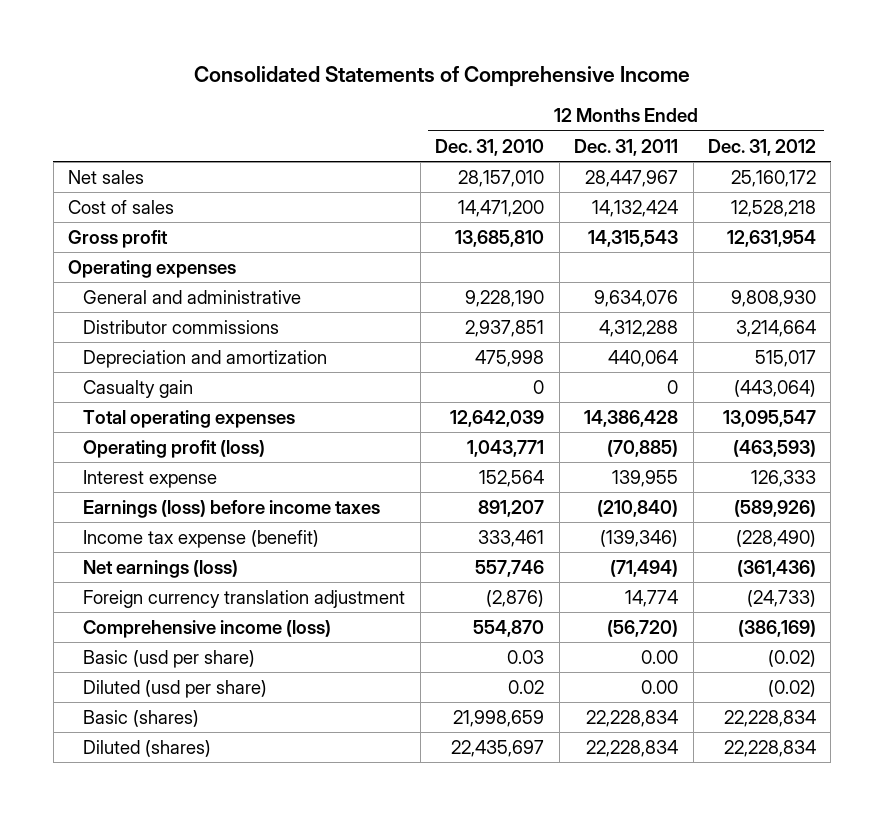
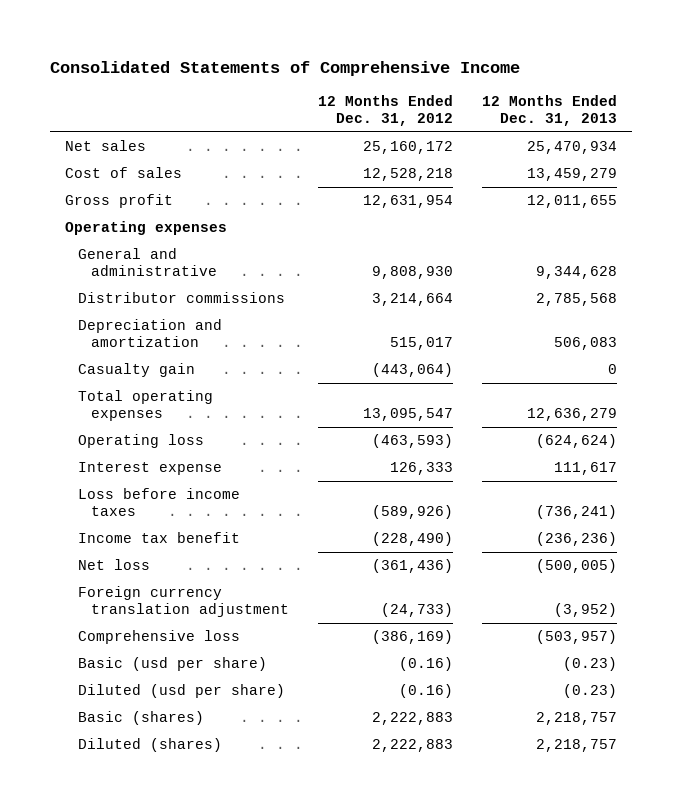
[435,138,545,156] Dec. 31, 2010 -> none
[574,138,679,156] Dec. 31, 2011 -> none
none -> [482,95,618,127] 12 Months Ended Dec. 31, 2013
[83,439,266,458] Operating profit (loss) -> [77,434,204,449] Operating loss
[83,499,381,518] Earnings (loss) before income taxes -> [77,488,240,517] Loss before income taxes
[83,529,320,548] Income tax expense (benefit) -> [77,532,240,544] Income tax benefit
[83,559,239,578] Net earnings (loss) -> [77,559,150,571] Net loss
[83,619,332,638] Comprehensive income (loss) -> [77,630,240,645] Comprehensive loss
[768,649,817,667] (0.02) -> [398,657,453,672] (0.16)
[768,679,817,697] (0.02) -> [398,684,453,699] (0.16)
[724,709,817,727] 22,228,834 -> [371,712,453,726] 2,222,883
[724,739,817,757] 22,228,834 -> [371,739,453,753] 2,222,883

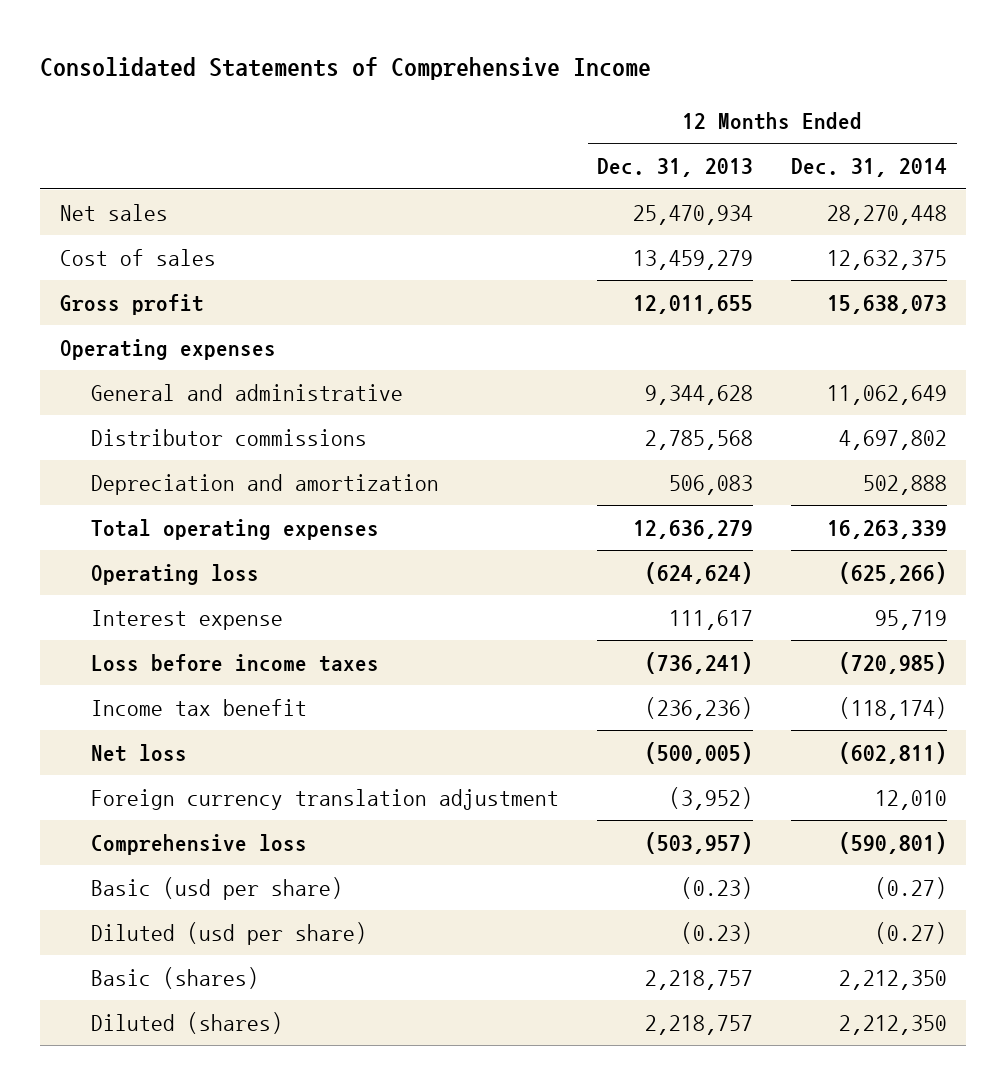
[317,95,453,127] 12 Months Ended Dec. 31, 2012 -> none
none -> [791,158,948,178] Dec. 31, 2014
[77,363,195,378] Casualty gain -> none

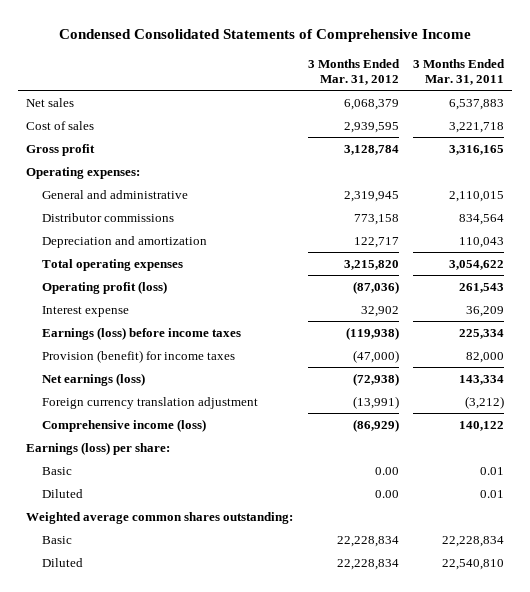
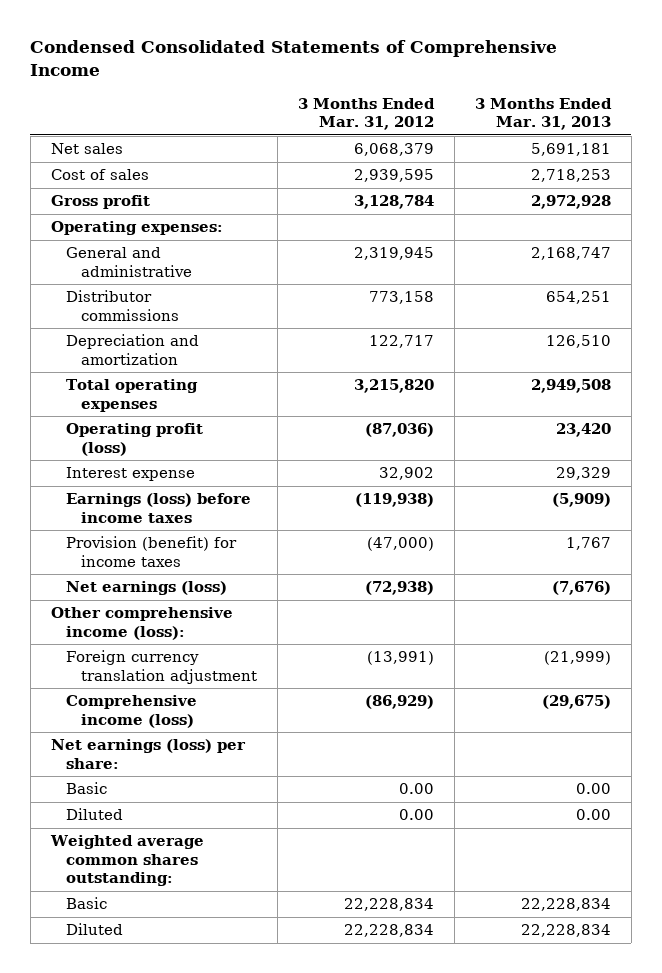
[413,58,506,86] 3 Months Ended Mar. 31, 2011 -> none
none -> [474,97,612,131] 3 Months Ended Mar. 31, 2013
none -> [50,607,233,640] Other comprehensive income (loss):
[25,441,170,455] Earnings (loss) per share: -> [50,739,246,769] Net earnings (loss) per share:

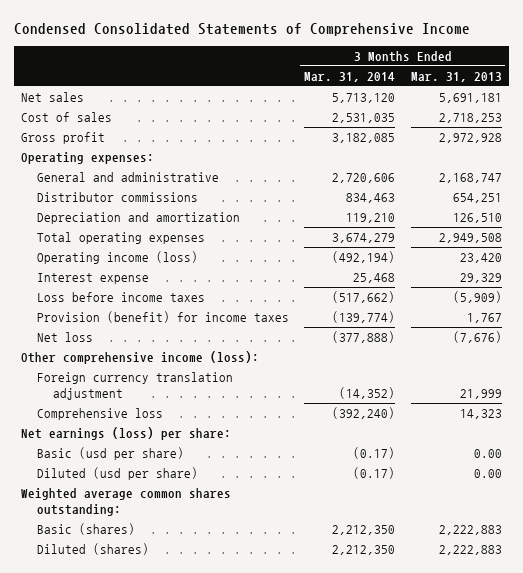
[297,97,435,131] 3 Months Ended Mar. 31, 2012 -> none
none -> [304,72,396,83] Mar. 31, 2014
[65,423,203,456] Operating profit (loss) -> [36,251,198,265] Operating income (loss)
[65,493,251,523] Earnings (loss) before income taxes -> [36,292,205,303] Loss before income taxes
[65,581,227,596] Net earnings (loss) -> [36,332,93,343] Net loss
[543,651,611,666] (21,999) -> [459,389,502,400] 21,999
[65,695,197,728] Comprehensive income (loss) -> [36,408,163,421] Comprehensive loss
[541,695,611,710] (29,675) -> [459,409,502,420] 14,323
[65,782,107,795] Basic -> [36,447,184,461] Basic (usd per share)
[65,808,123,821] Diluted -> [36,467,198,481] Diluted (usd per share)
[65,897,107,910] Basic -> [36,523,135,536] Basic (shares)
[520,898,611,912] 22,228,834 -> [438,525,502,536] 2,222,883
[65,923,123,936] Diluted -> [36,543,149,556] Diluted (shares)
[520,924,611,938] 22,228,834 -> [438,545,502,556] 2,222,883

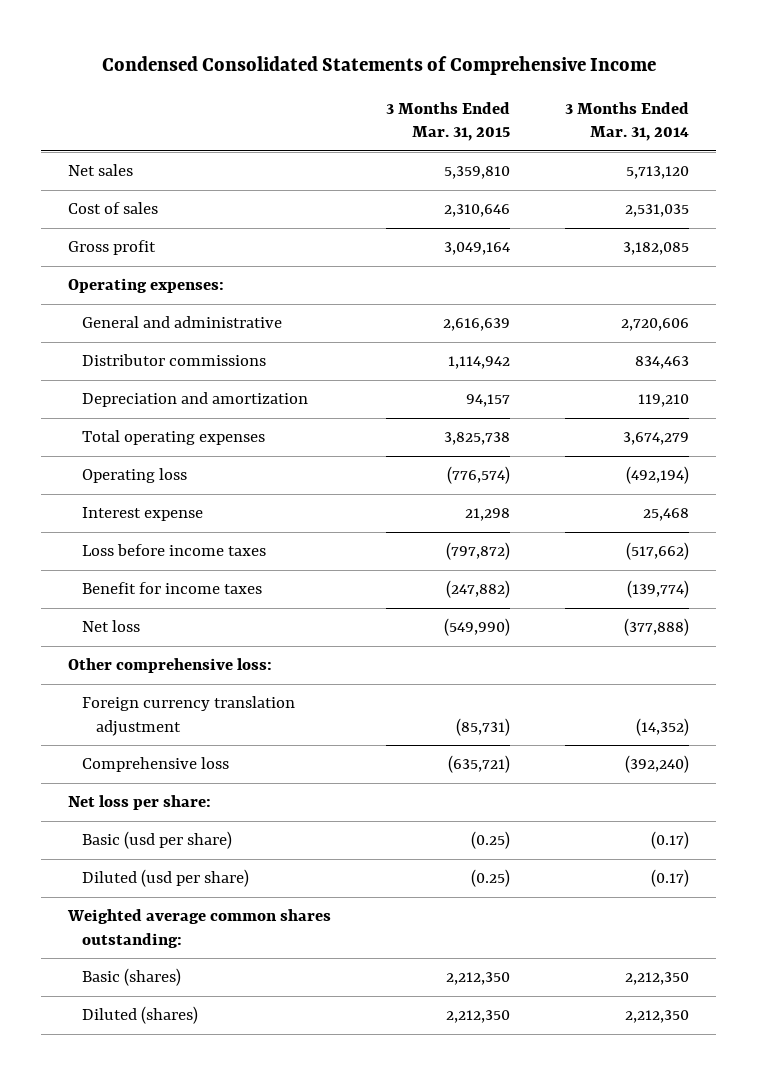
[410,72,502,83] Mar. 31, 2013 -> none
none -> [386,102,511,142] 3 Months Ended Mar. 31, 2015
[36,251,198,265] Operating income (loss) -> [82,468,188,484] Operating loss
[36,311,289,324] Provision (benefit) for income taxes -> [82,582,263,595] Benefit for income taxes
[21,351,260,365] Other comprehensive income (loss): -> [68,658,273,674] Other comprehensive loss:
[21,427,232,441] Net earnings (loss) per share: -> [68,795,212,811] Net loss per share:

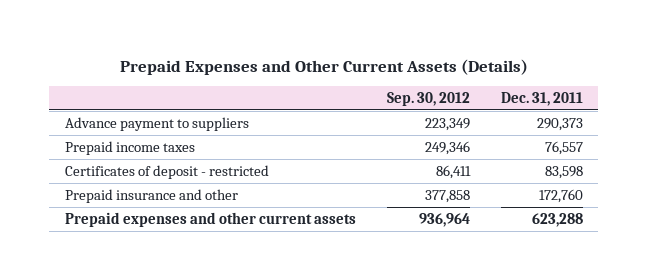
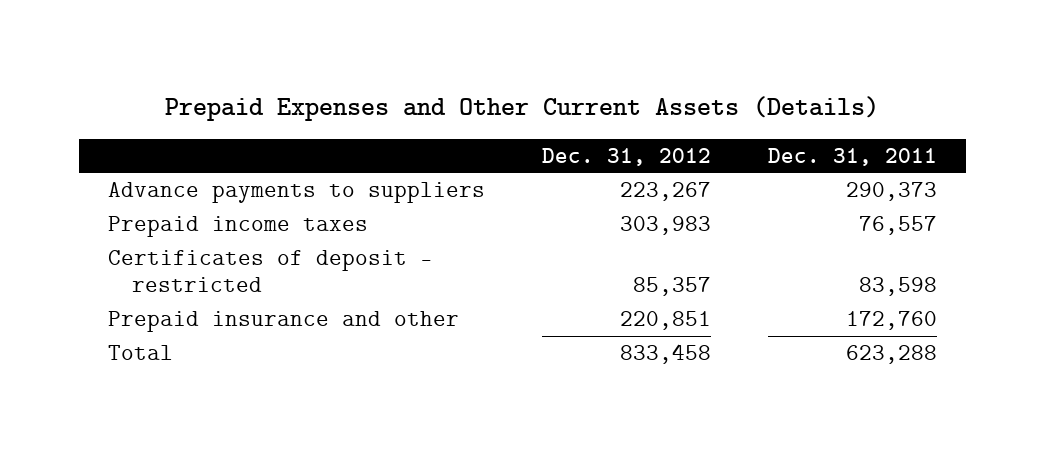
[386,91,470,106] Sep. 30, 2012 -> none
none -> [541,147,711,166] Dec. 31, 2012
[64,116,249,131] Advance payment to suppliers -> [107,181,485,203] Advance payments to suppliers
[64,211,356,227] Prepaid expenses and other current assets -> [107,344,173,360] Total

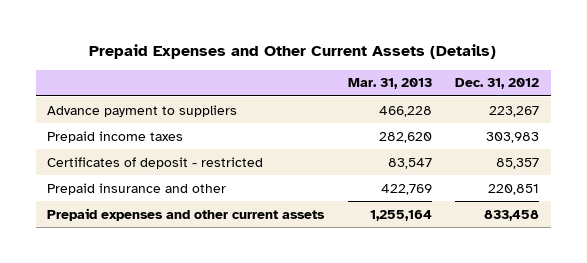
[768,147,938,166] Dec. 31, 2011 -> none
none -> [347,78,432,90] Mar. 31, 2013
[107,181,485,203] Advance payments to suppliers -> [47,104,238,117] Advance payment to suppliers
[107,344,173,360] Total -> [47,207,326,221] Prepaid expenses and other current assets

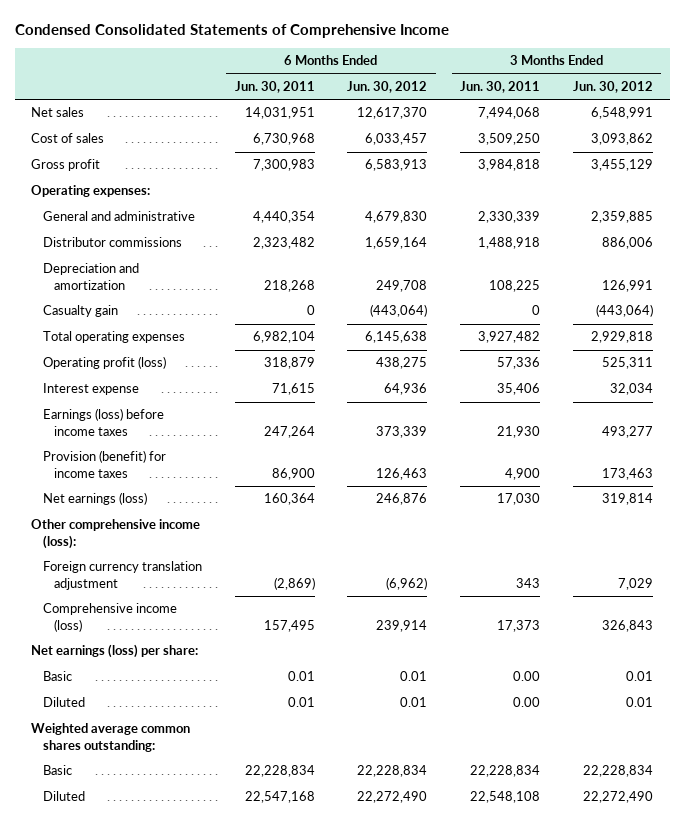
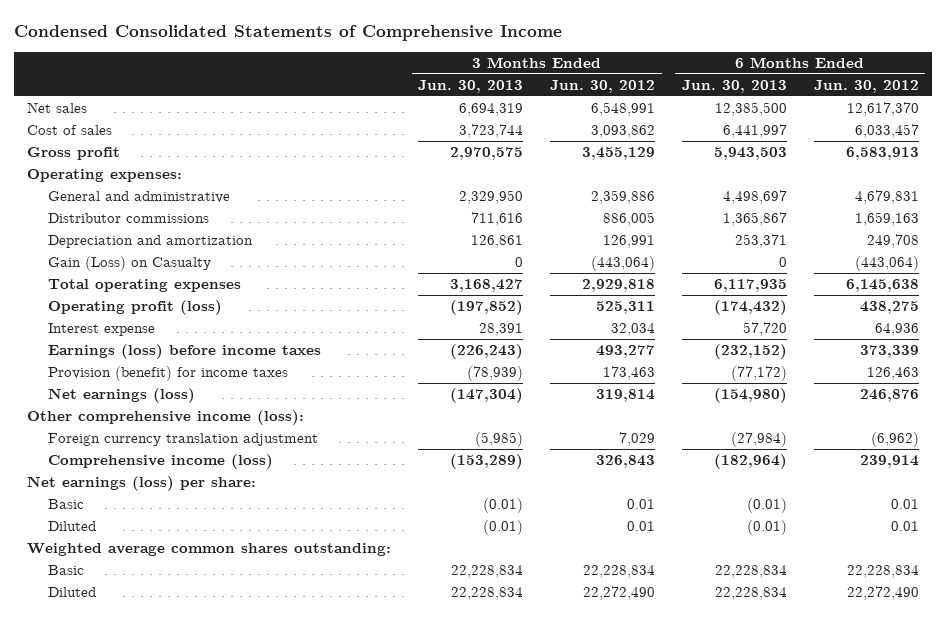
[234,80,315,93] Jun. 30, 2011 -> none
[460,80,541,93] Jun. 30, 2011 -> none
none -> [418,80,524,94] Jun. 30, 2013
none -> [681,80,787,94] Jun. 30, 2013
[365,211,428,224] 4,679,830 -> [854,190,919,205] 4,679,831
[591,211,654,224] 2,359,885 -> [591,190,656,205] 2,359,886
[365,237,428,250] 1,659,164 -> [854,212,919,227] 1,659,163
[602,237,654,250] 886,006 -> [603,212,656,227] 886,005
[42,305,118,318] Casualty gain -> [47,256,211,272] Gain (Loss) on Casualty

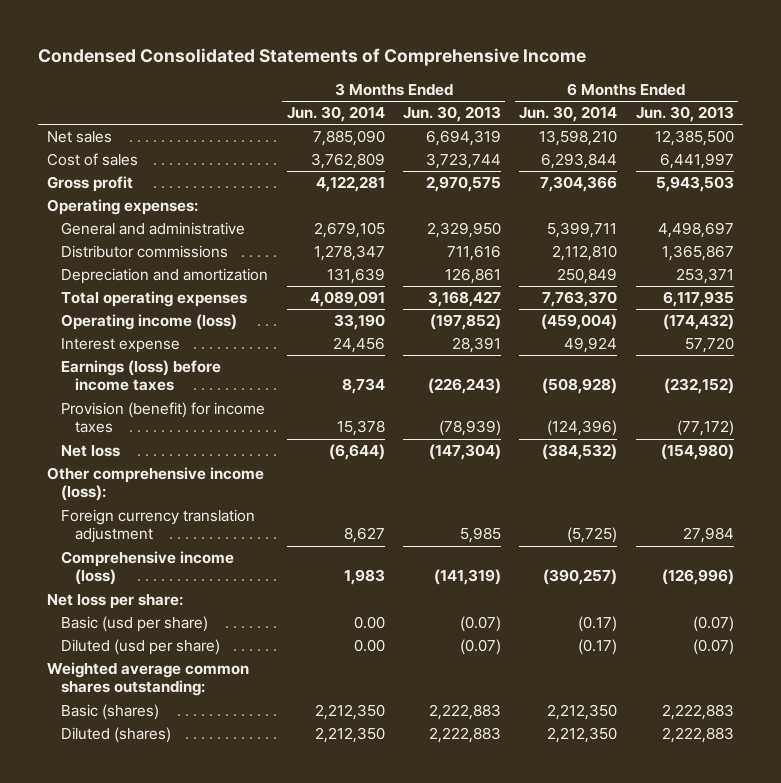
[550,80,656,94] Jun. 30, 2012 -> none
[813,80,919,94] Jun. 30, 2012 -> none
none -> [286,106,385,123] Jun. 30, 2014
none -> [519,106,618,123] Jun. 30, 2014
[47,256,211,272] Gain (Loss) on Casualty -> none
[47,300,222,316] Operating profit (loss) -> [61,314,238,331] Operating income (loss)
[47,388,195,404] Net earnings (loss) -> [61,445,121,458] Net loss
[475,432,524,448] (5,985) -> [459,527,501,544] 5,985
[730,432,787,448] (27,984) -> [682,527,734,544] 27,984
[450,454,524,470] (153,289) -> [433,569,501,586] (141,319)
[713,454,787,470] (182,964) -> [661,569,734,586] (126,996)
[27,476,257,492] Net earnings (loss) per share: -> [47,594,184,610] Net loss per share:
[47,499,84,510] Basic -> [61,616,209,633] Basic (usd per share)
[483,498,524,514] (0.01) -> [459,616,501,633] (0.07)
[746,498,787,514] (0.01) -> [692,616,734,633] (0.07)
[47,521,96,532] Diluted -> [61,639,221,656] Diluted (usd per share)
[483,520,524,536] (0.01) -> [459,639,501,656] (0.07)
[746,520,787,536] (0.01) -> [692,639,734,656] (0.07)
[47,565,84,576] Basic -> [61,704,160,721] Basic (shares)
[451,565,524,579] 22,228,834 -> [428,704,501,721] 2,222,883
[714,565,787,579] 22,228,834 -> [661,704,734,721] 2,222,883
[47,587,96,598] Diluted -> [61,727,172,744] Diluted (shares)
[451,587,524,601] 22,228,834 -> [428,727,501,744] 2,222,883
[714,587,787,601] 22,228,834 -> [661,727,734,744] 2,222,883

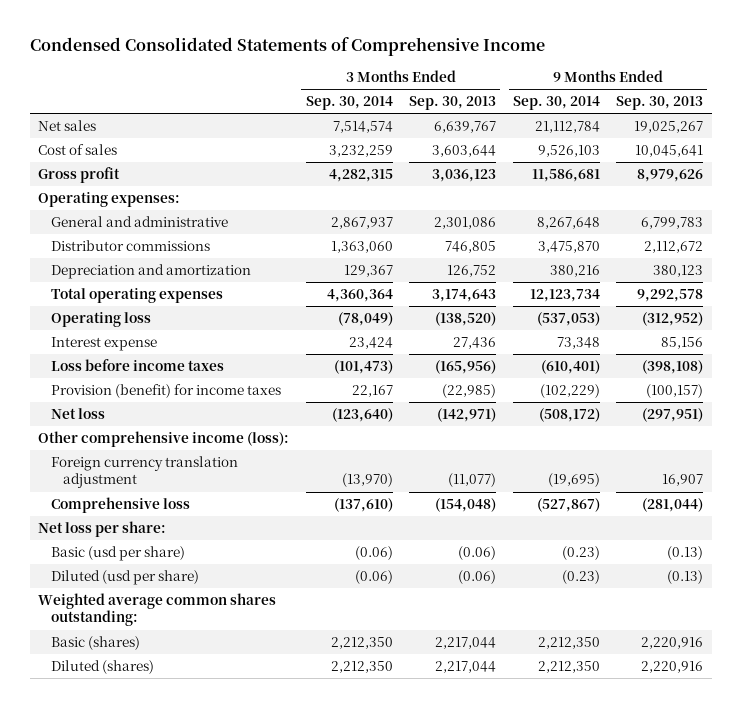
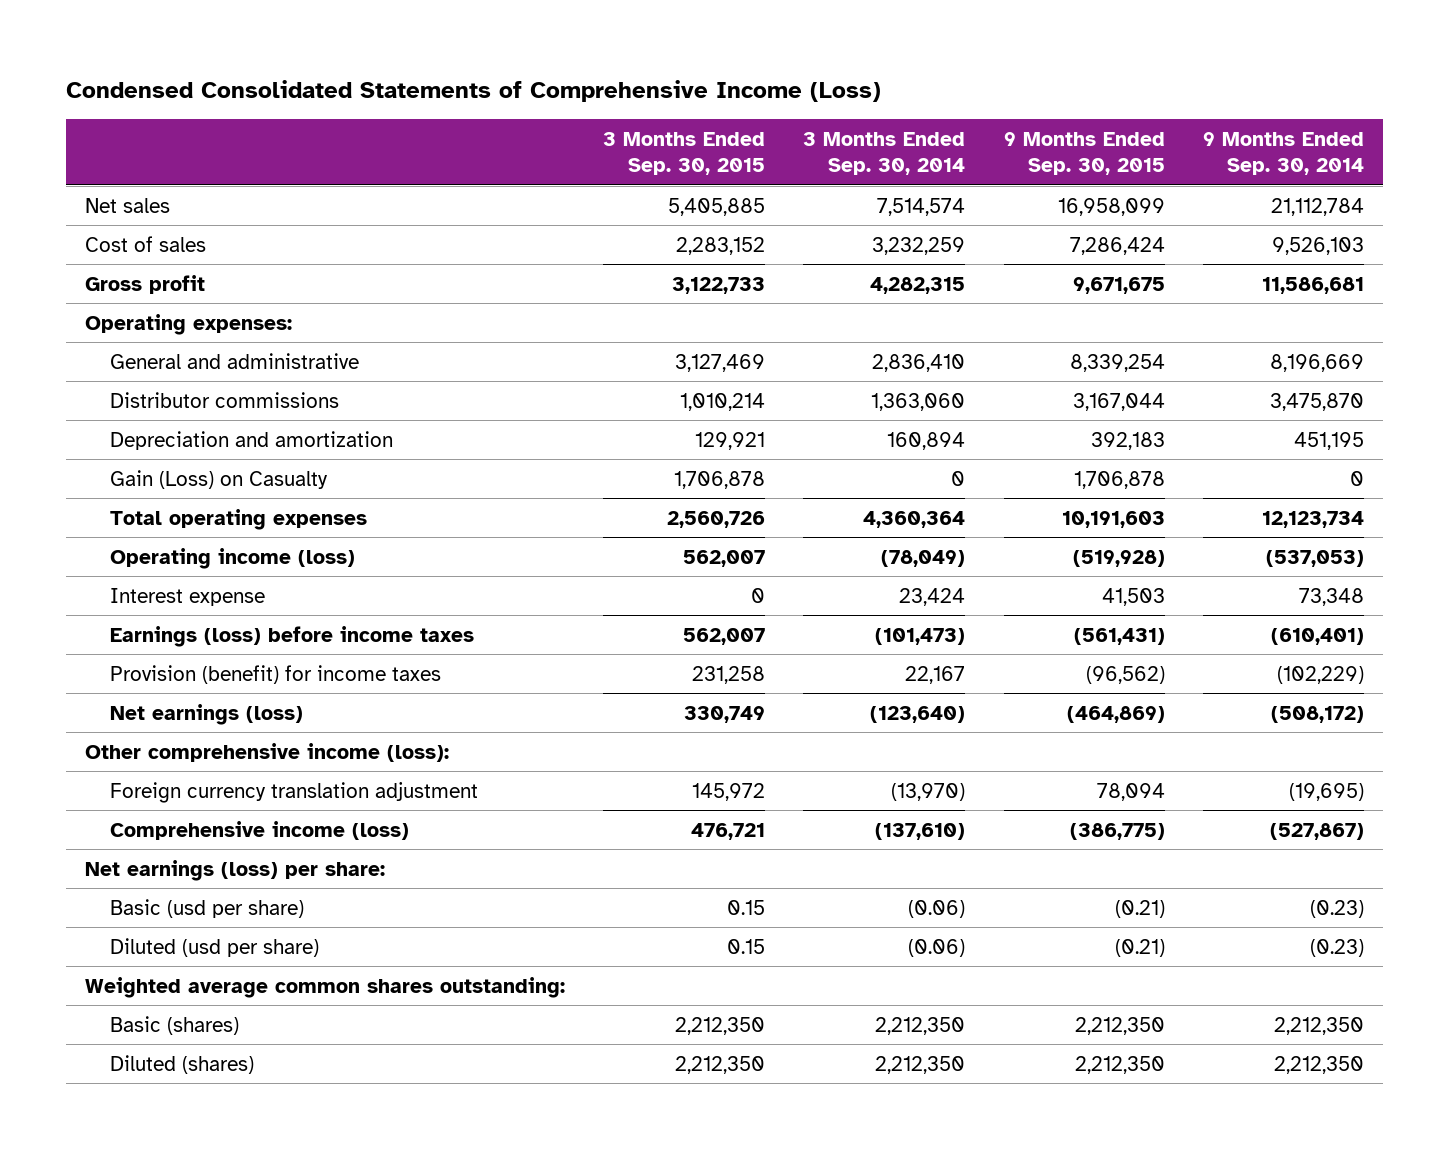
[29,37,545,57] Condensed Consolidated Statements of Comprehensive Income -> [65,80,881,103] Condensed Consolidated Statements of Comprehensive Income (Loss)
[409,96,497,111] Sep. 30, 2013 -> none
[616,96,704,111] Sep. 30, 2013 -> none
none -> [603,131,766,176] 3 Months Ended Sep. 30, 2015
none -> [1003,131,1165,176] 9 Months Ended Sep. 30, 2015
[330,217,393,230] 2,867,937 -> [872,353,966,372] 2,836,410
[536,217,600,230] 8,267,648 -> [1270,353,1365,372] 8,196,669
[343,265,393,278] 129,367 -> [887,431,966,450] 160,894
[549,265,600,278] 380,216 -> [1294,431,1365,450] 451,195
none -> [109,469,328,489] Gain (Loss) on Casualty
[50,312,151,328] Operating loss -> [109,547,355,569] Operating income (loss)
[50,359,224,372] Loss before income taxes -> [109,625,474,647] Earnings (loss) before income taxes
[50,408,105,420] Net loss -> [109,703,303,725] Net earnings (loss)
[50,497,190,514] Comprehensive loss -> [109,820,409,840] Comprehensive income (loss)
[37,521,166,538] Net loss per share: -> [84,859,385,881] Net earnings (loss) per share:

